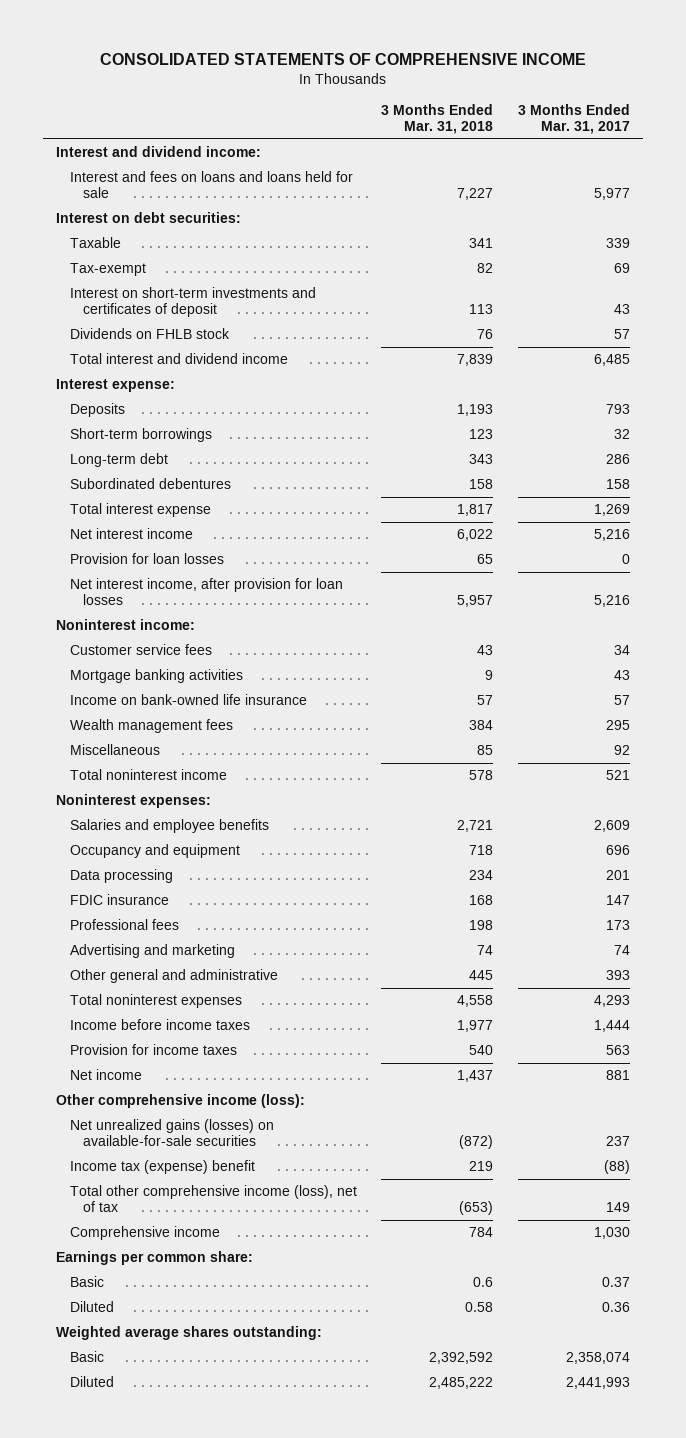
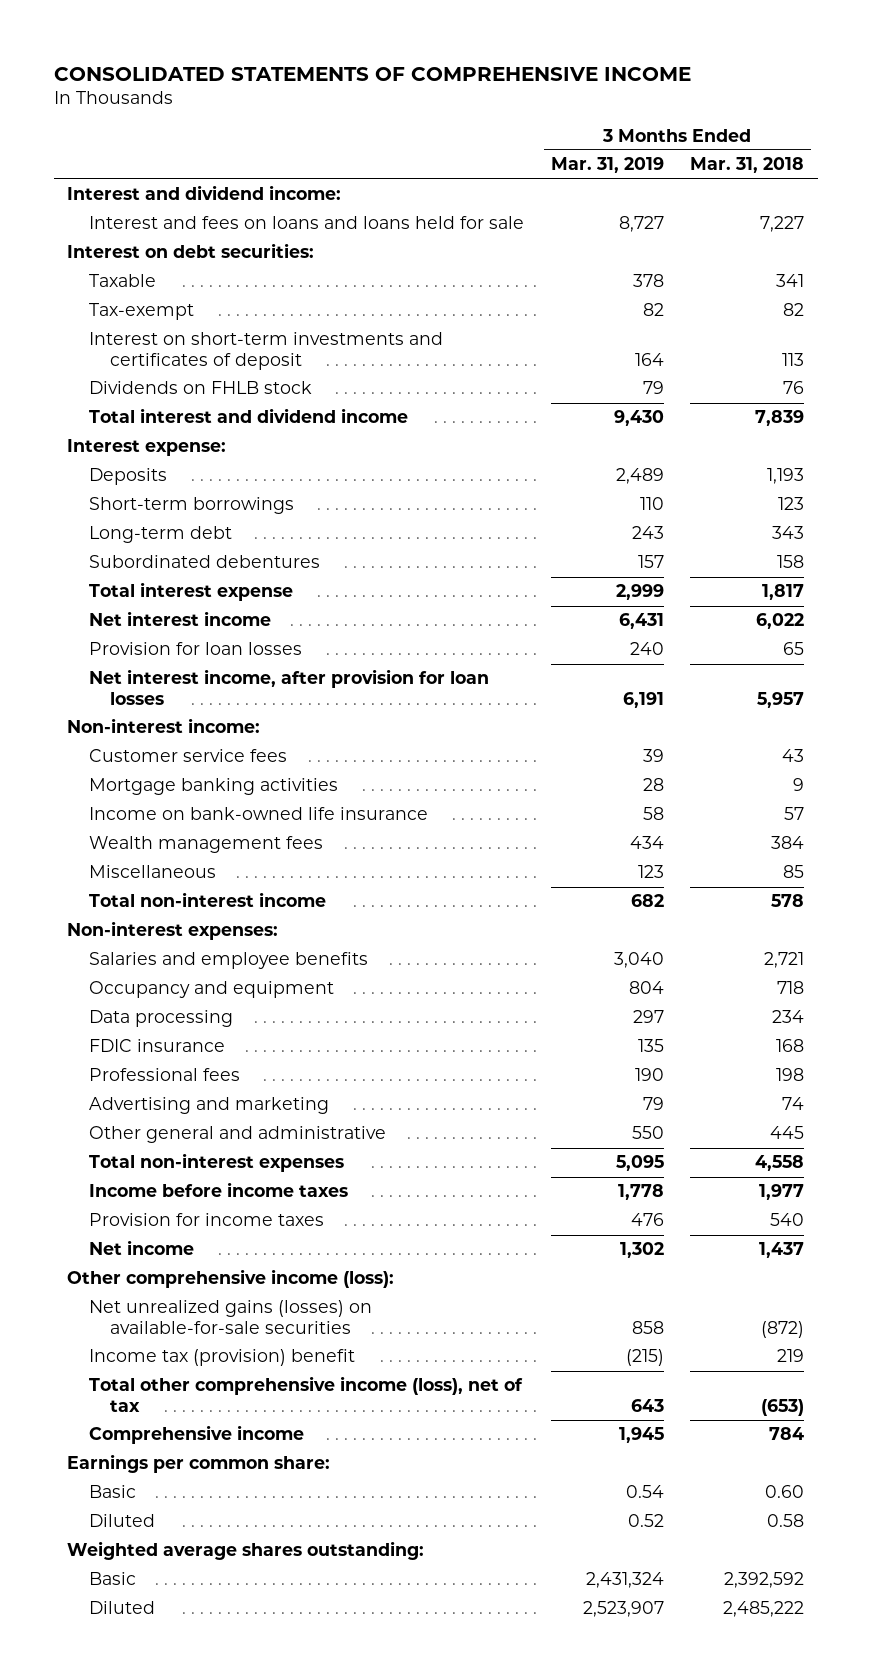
[518,104,631,135] 3 Months Ended Mar. 31, 2017 -> none
none -> [550,157,664,174] Mar. 31, 2019
[55,619,195,631] Noninterest income: -> [67,718,261,734] Non-interest income:
[69,769,227,781] Total noninterest income -> [88,892,326,908] Total non-interest income
[55,794,211,809] Noninterest expenses: -> [67,921,279,941] Non-interest expenses:
[69,994,242,1009] Total noninterest expenses -> [88,1153,344,1173] Total non-interest expenses
[69,1160,255,1175] Income tax (expense) benefit -> [88,1349,355,1367] Income tax (provision) benefit
[473,1277,494,1288] 0.6 -> [765,1485,805,1499] 0.60

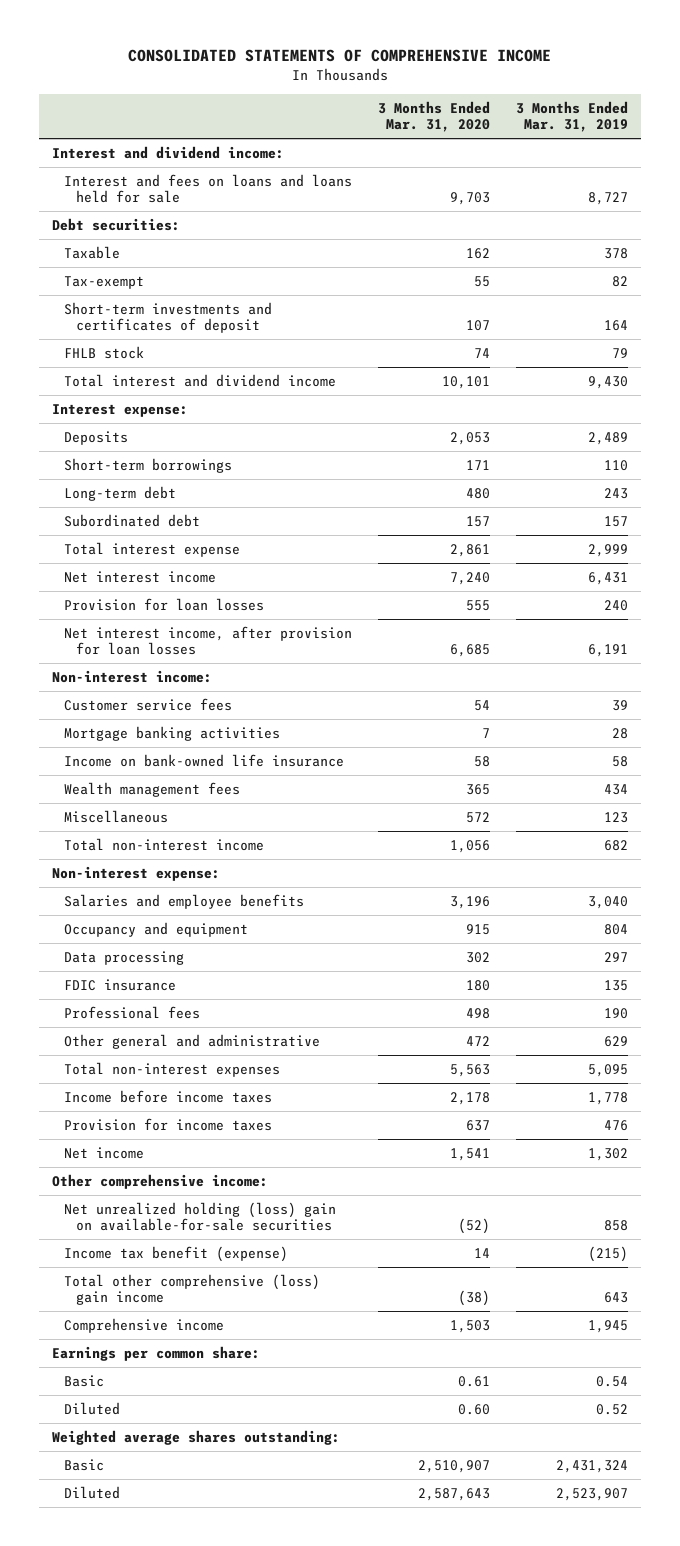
[690,157,805,174] Mar. 31, 2018 -> none
none -> [378,100,491,133] 3 Months Ended Mar. 31, 2020
[67,243,315,259] Interest on debt securities: -> [51,217,180,231] Debt securities:
[88,332,443,371] Interest on short-term investments and certificates of deposit -> [64,301,273,334] Short-term investments and certificates of deposit
[88,381,312,395] Dividends on FHLB stock -> [64,345,145,359] FHLB stock
[88,555,320,569] Subordinated debentures -> [64,513,201,527] Subordinated debt
[67,921,279,941] Non-interest expenses: -> [51,865,220,881] Non-interest expense:
[88,1097,329,1115] Advertising and marketing -> none
[631,1126,664,1140] 550 -> [604,1035,629,1047] 629
[67,1269,395,1289] Other comprehensive income (loss): -> [51,1173,268,1189] Other comprehensive income:
[88,1300,372,1335] Net unrealized gains (losses) on available-for-sale securities -> [64,1201,337,1232] Net unrealized holding (loss) gain on available-for-sale securities
[88,1349,355,1367] Income tax (provision) benefit -> [64,1245,289,1262] Income tax benefit (expense)
[88,1376,523,1413] Total other comprehensive income (loss), net of tax -> [64,1273,321,1306] Total other comprehensive (loss) gain income

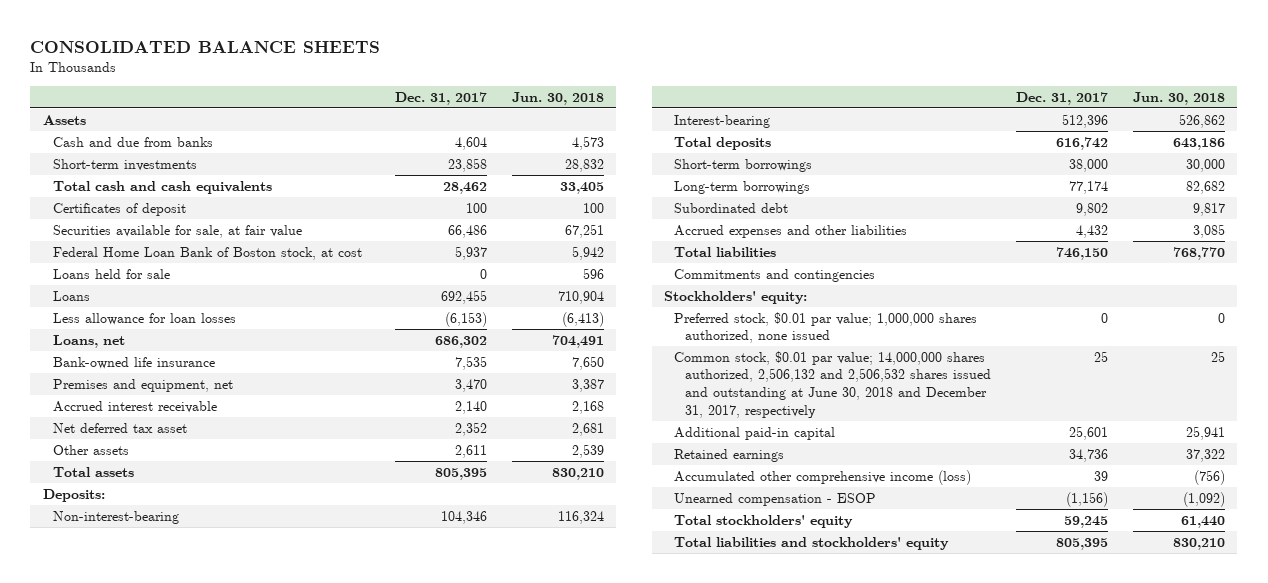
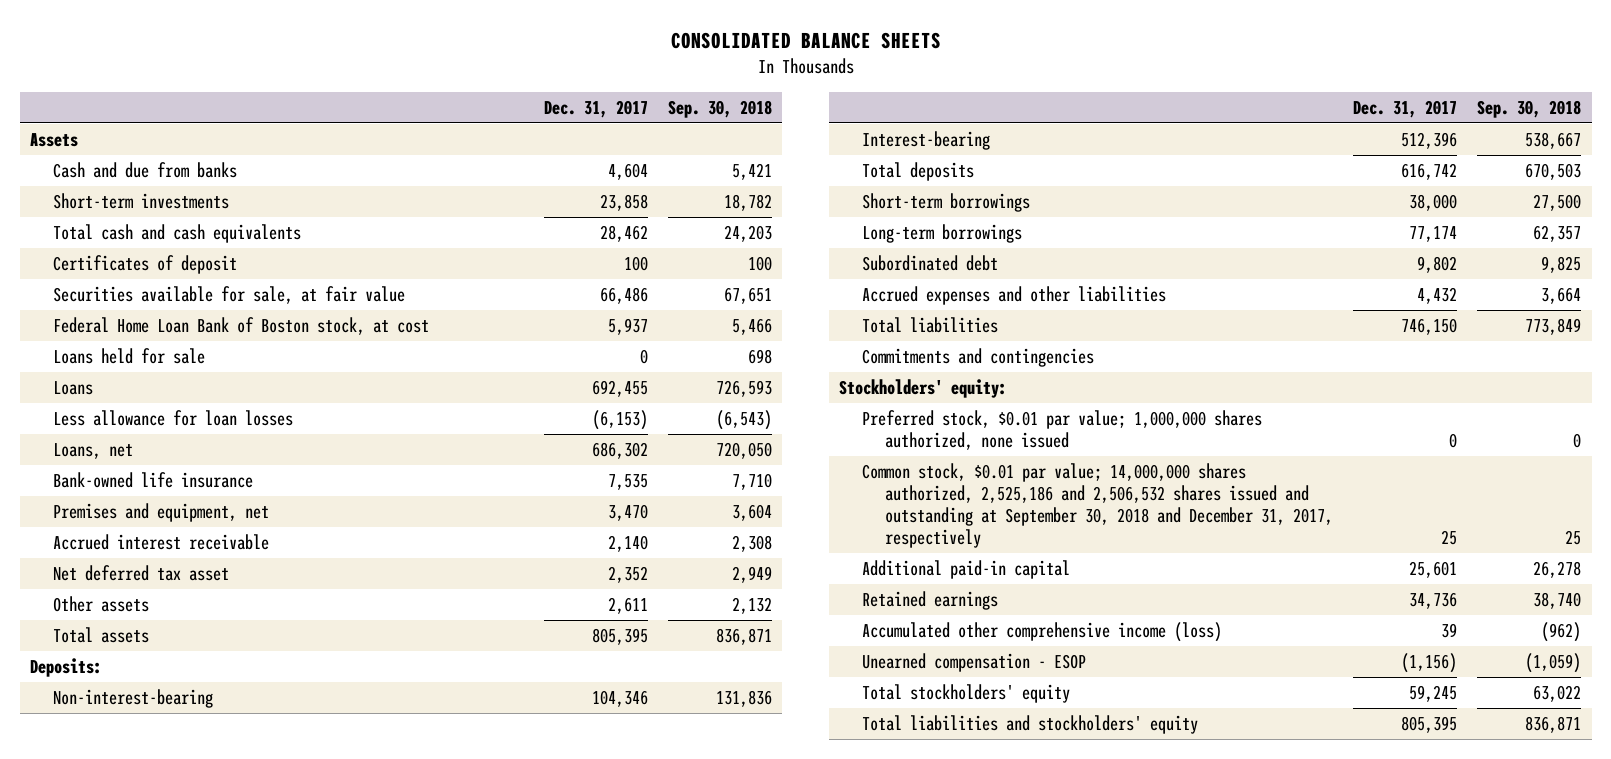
[511,91,604,105] Jun. 30, 2018 -> none
none -> [668,99,773,118] Sep. 30, 2018
[674,350,991,418] Common stock, $0.01 par value; 14,000,000 shares authorized, 2,506,132 and 2,506,532 shares issued and outstanding at June 30, 2018 and December 31, 2017, respectively -> [861,463,1333,548] Common stock, $0.01 par value; 14,000,000 shares authorized, 2,525,186 and 2,506,532 shares issued and outstanding at September 30, 2018 and December 31, 2017, respectively

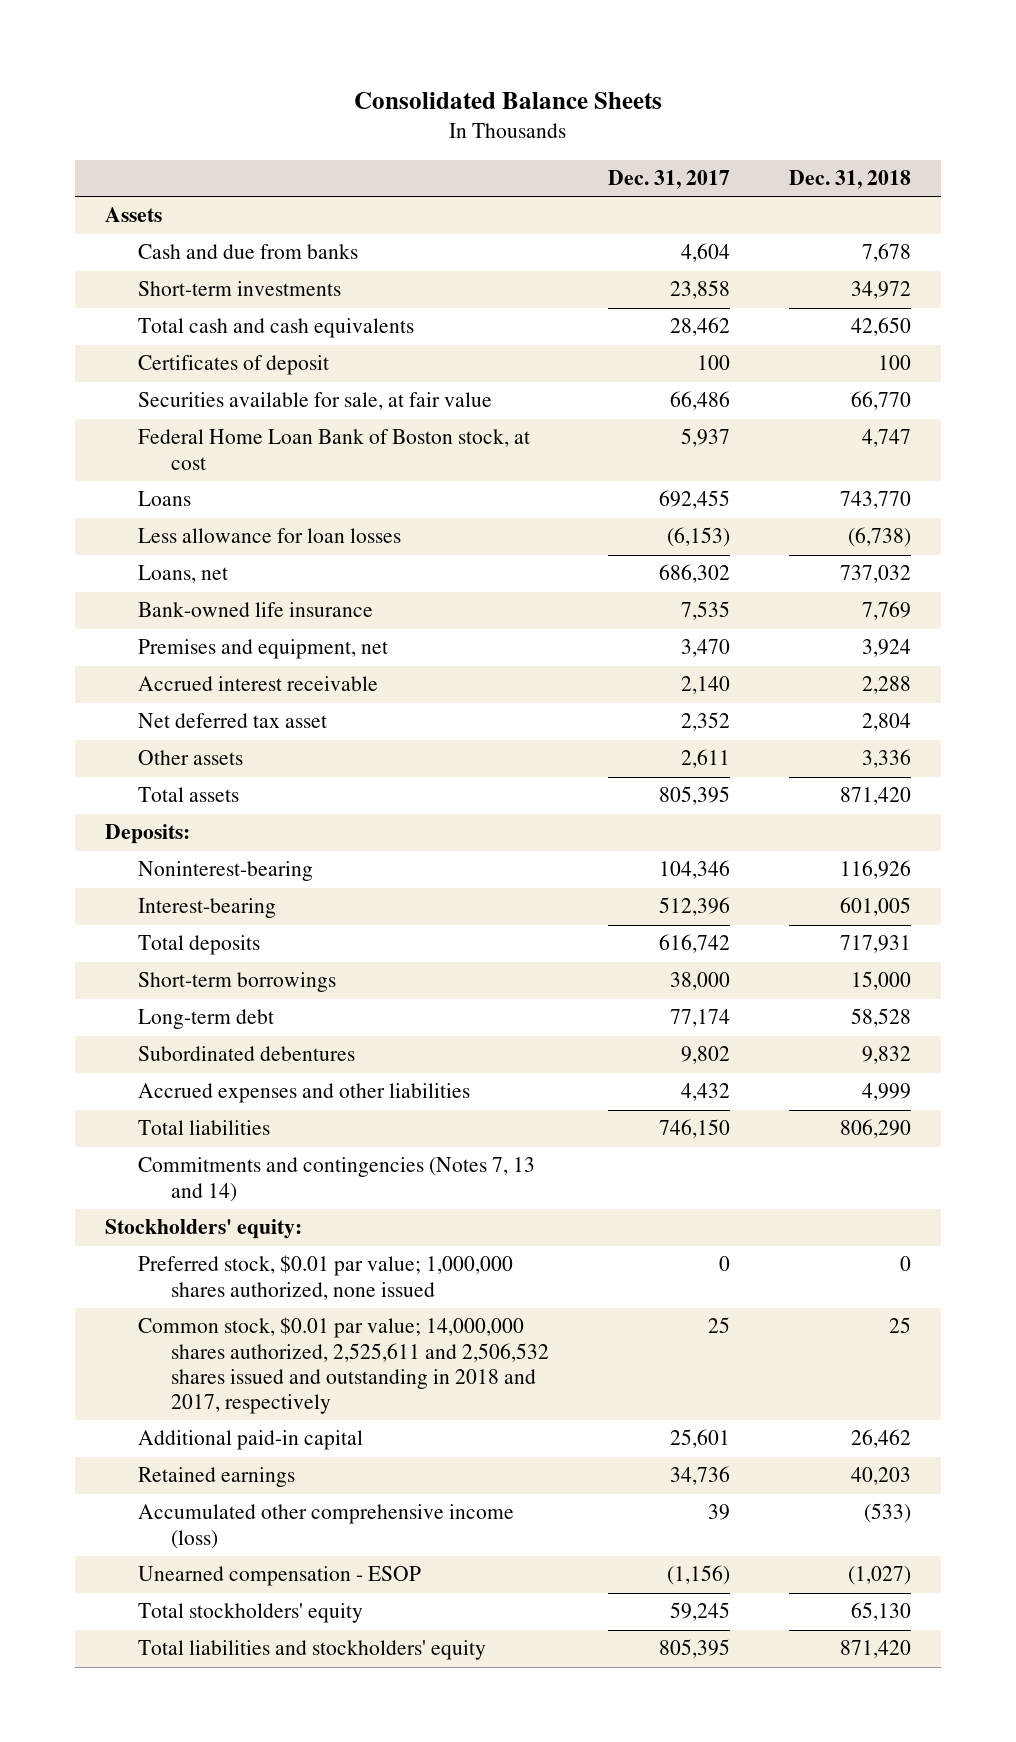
[670,32,941,50] CONSOLIDATED BALANCE SHEETS -> [353,91,662,109] Consolidated Balance Sheets
[668,99,773,118] Sep. 30, 2018 -> none
none -> [789,170,912,190] Dec. 31, 2018
[52,348,205,365] Loans held for sale -> none
[52,689,213,709] Non-interest-bearing -> [137,861,313,882] Noninterest-bearing
[861,224,1022,244] Long-term borrowings -> [137,1009,274,1030] Long-term debt
[861,255,998,272] Subordinated debt -> [137,1046,355,1062] Subordinated debentures
[861,348,1094,368] Commitments and contingencies -> [137,1157,535,1202] Commitments and contingencies (Notes 7, 13 and 14)
[861,463,1333,548] Common stock, $0.01 par value; 14,000,000 shares authorized, 2,525,186 and 2,506,532 shares issued and outstanding at September 30, 2018 and December 31, 2017, respectively -> [137,1317,549,1414] Common stock, $0.01 par value; 14,000,000 shares authorized, 2,525,611 and 2,506,532 shares issued and outstanding in 2018 and 2017, respectively

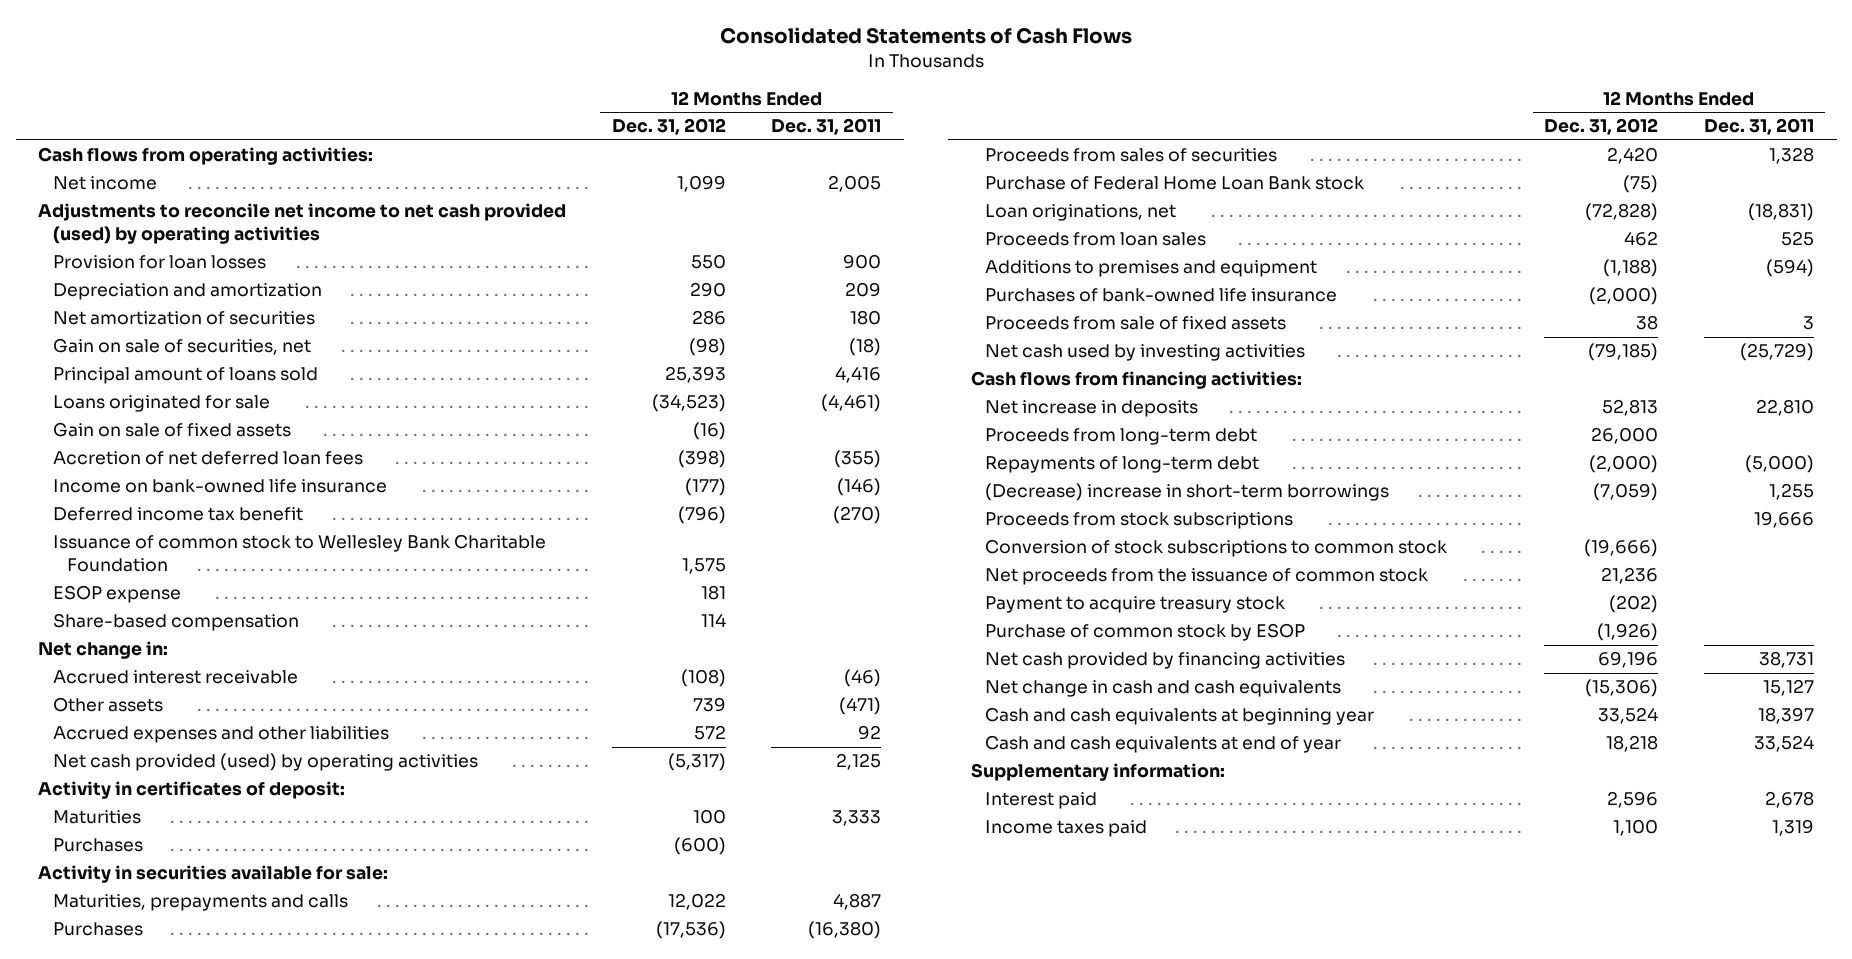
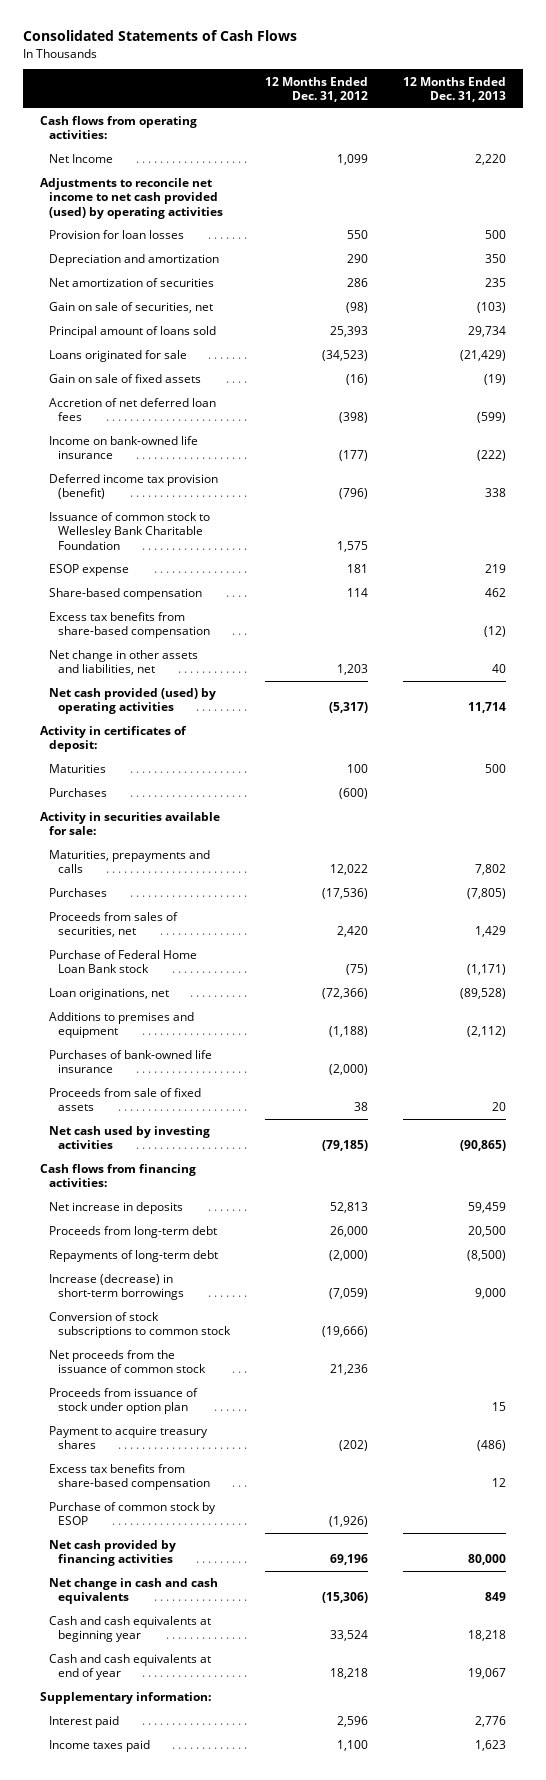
[771,118,882,136] Dec. 31, 2011 -> none
none -> [402,76,506,102] 12 Months Ended Dec. 31, 2013
[52,176,157,191] Net income -> [49,154,114,164] Net Income
[52,507,303,522] Deferred income tax benefit -> [49,474,219,500] Deferred income tax provision (benefit)
[38,641,169,660] Net change in: -> none
[52,670,298,685] Accrued interest receivable -> none
[52,697,163,713] Other assets -> none
[52,726,389,744] Accrued expenses and other liabilities -> none
none -> [49,612,210,639] Excess tax benefits from share-based compensation
none -> [49,650,199,676] Net change in other assets and liabilities, net
[985,148,1278,163] Proceeds from sales of securities -> [49,912,179,938] Proceeds from sales of securities, net
[985,232,1207,247] Proceeds from loan sales -> none
[1585,203,1659,222] (72,828) -> [321,988,368,1000] (72,366)
[985,512,1294,530] Proceeds from stock subscriptions -> none
[985,483,1390,502] (Decrease) increase in short-term borrowings -> [49,1274,184,1301] Increase (decrease) in short-term borrowings
none -> [49,1388,199,1415] Proceeds from issuance of stock under option plan
[985,596,1286,614] Payment to acquire treasury stock -> [49,1426,209,1450] Payment to acquire treasury shares
none -> [49,1464,210,1491] Excess tax benefits from share-based compensation

